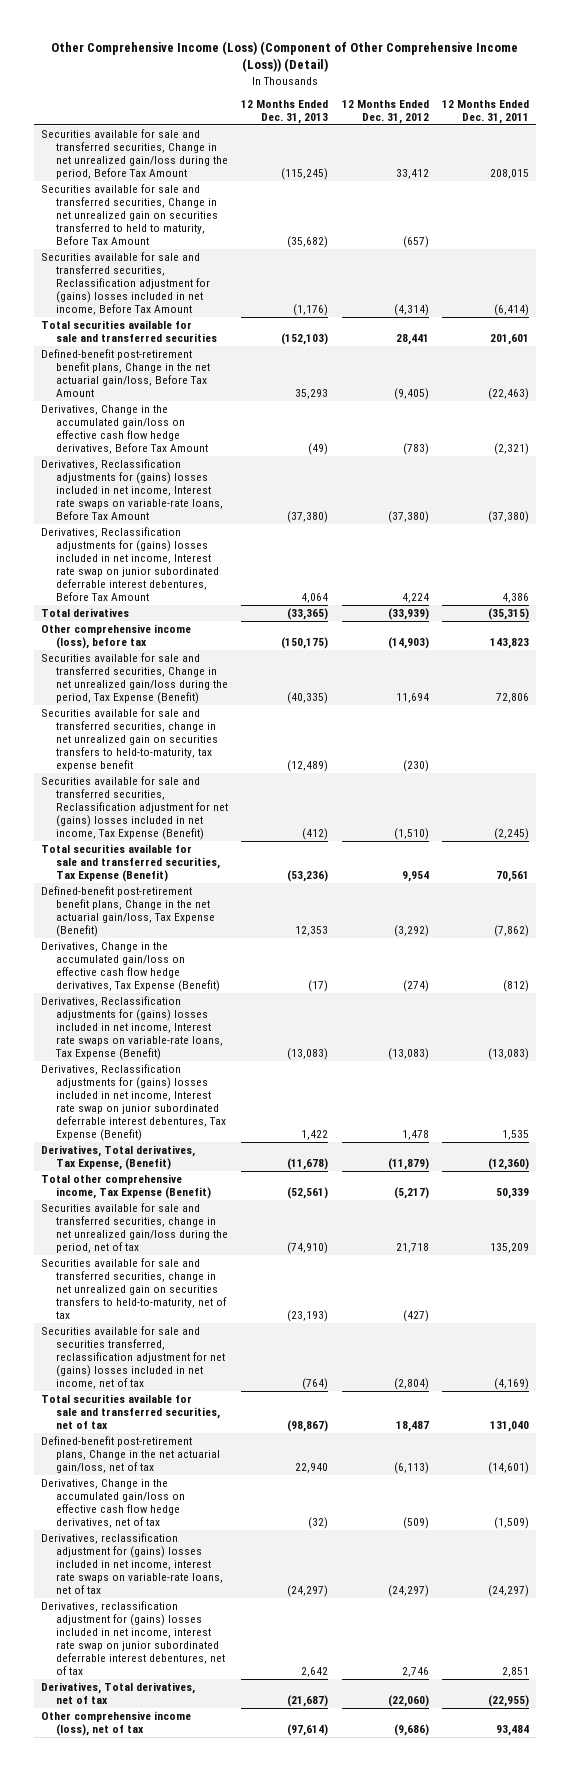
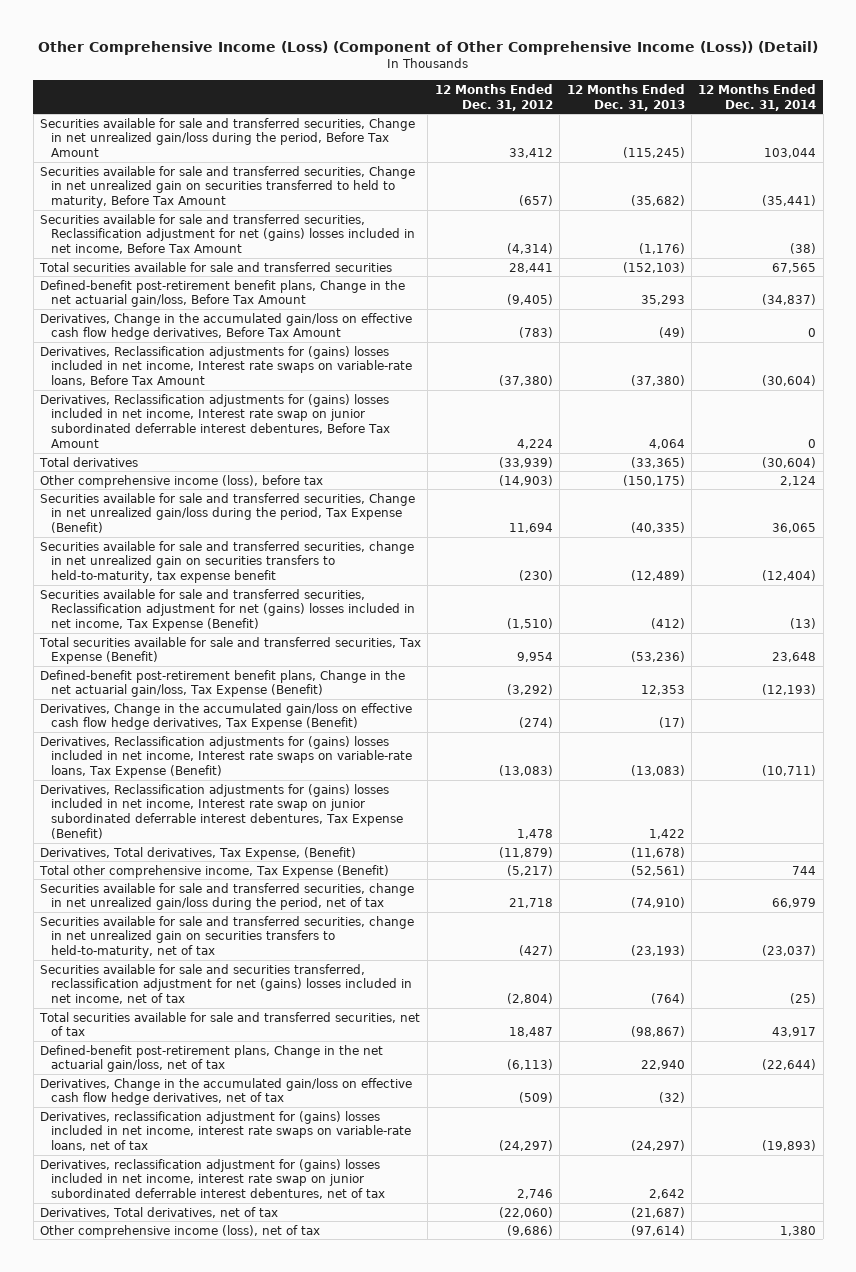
[442,100,530,125] 12 Months Ended Dec. 31, 2011 -> none
none -> [698,83,817,111] 12 Months Ended Dec. 31, 2014
[40,251,211,316] Securities available for sale and transferred securities, Reclassification adjustment for (gains) losses included in net income, Before Tax Amount -> [39,213,416,255] Securities available for sale and transferred securities, Reclassification adjustment for net (gains) losses included in net income, Before Tax Amount

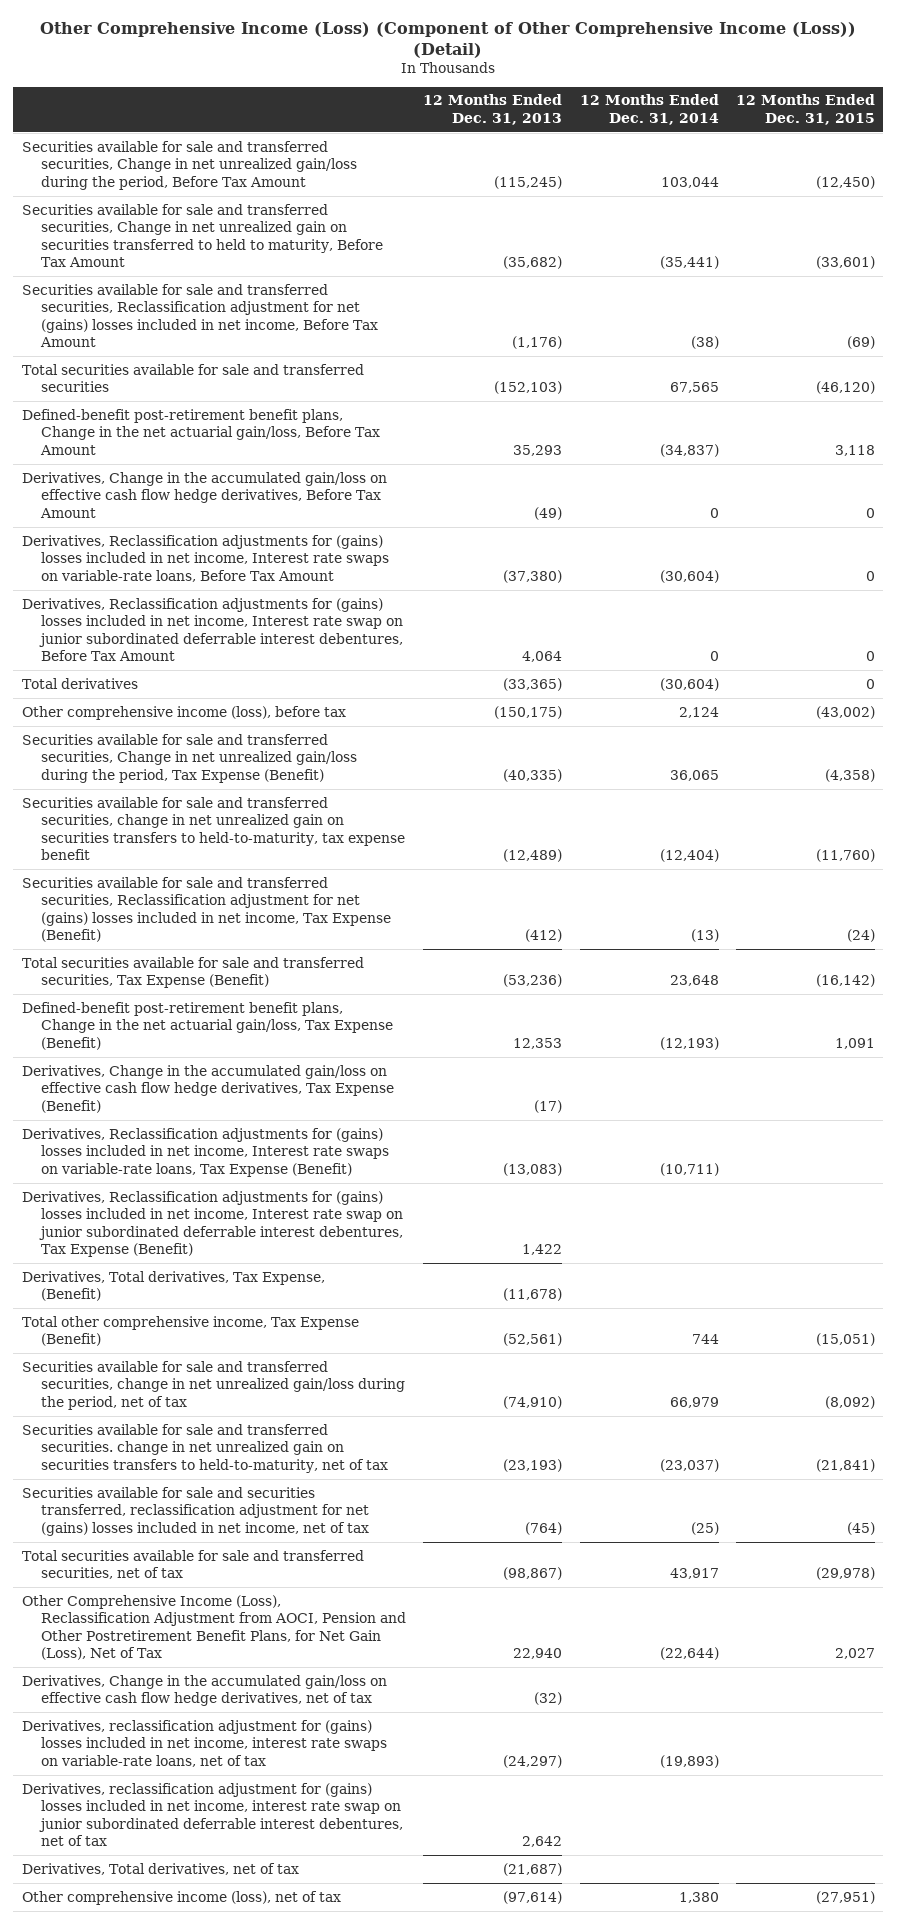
[434,83,553,111] 12 Months Ended Dec. 31, 2012 -> none
none -> [735,94,875,125] 12 Months Ended Dec. 31, 2015
[39,915,414,959] Securities available for sale and transferred securities, change in net unrealized gain on securities transfers to held-to-maturity, net of tax -> [22,1423,389,1473] Securities available for sale and transferred securities. change in net unrealized gain on securities transfers to held-to-maturity, net of tax
[39,1044,383,1073] Defined-benefit post-retirement plans, Change in the net actuarial gain/loss, net of tax -> [22,1594,407,1661] Other Comprehensive Income (Loss), Reclassification Adjustment from AOCI, Pension and Other Postretirement Benefit Plans, for Net Gain (Loss), Net of Tax

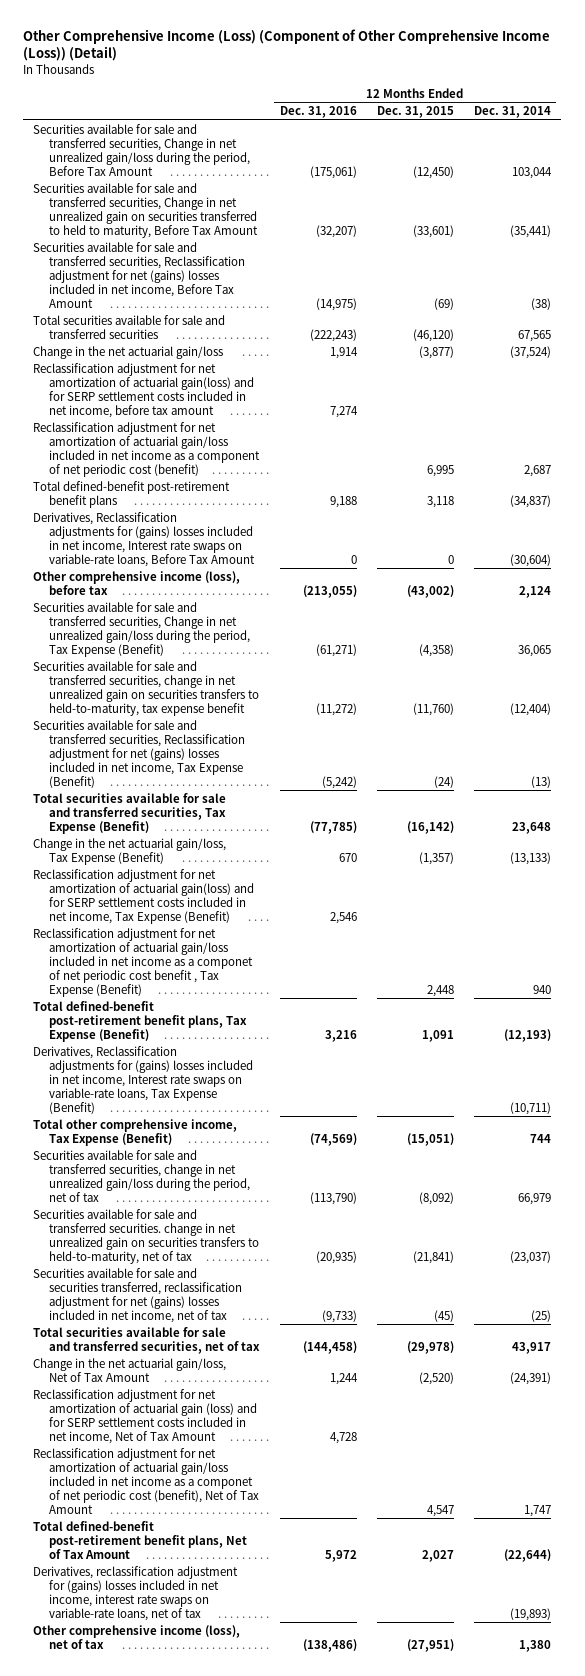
[423,94,563,125] 12 Months Ended Dec. 31, 2013 -> none
none -> [279,106,357,119] Dec. 31, 2016
[22,471,388,518] Derivatives, Change in the accumulated gain/loss on effective cash flow hedge derivatives, Before Tax Amount -> none
none -> [33,345,224,359] Change in the net actuarial gain/loss
none -> [33,362,255,418] Reclassification adjustment for net amortization of actuarial gain(loss) and for SERP settlement costs included in net income, before tax amount
[22,408,381,455] Defined-benefit post-retirement benefit plans, Change in the net actuarial gain/loss, Before Tax Amount -> [33,421,261,477] Reclassification adjustment for net amortization of actuarial gain/loss included in net income as a component of net periodic cost (benefit)
[659,443,719,457] (34,837) -> [524,464,552,477] 2,687
[834,444,875,456] 3,118 -> [426,464,454,477] 6,995
none -> [33,480,231,508] Total defined-benefit post-retirement benefit plans
[22,597,404,662] Derivatives, Reclassification adjustments for (gains) losses included in net income, Interest rate swap on junior subordinated deferrable interest debentures, Before Tax Amount -> none
[22,677,139,689] Total derivatives -> none
[22,1064,395,1113] Derivatives, Change in the accumulated gain/loss on effective cash flow hedge derivatives, Tax Expense (Benefit) -> none
none -> [33,837,227,865] Change in the net actuarial gain/loss, Tax Expense (Benefit)
none -> [33,868,255,924] Reclassification adjustment for net amortization of actuarial gain(loss) and for SERP settlement costs included in net income, Tax Expense (Benefit)
[22,1001,394,1050] Defined-benefit post-retirement benefit plans, Change in the net actuarial gain/loss, Tax Expense (Benefit) -> [33,927,254,997] Reclassification adjustment for net amortization of actuarial gain/loss included in net income as a componet of net periodic cost benefit , Tax Expense (Benefit)
[659,1036,719,1050] (12,193) -> [533,984,552,994] 940
[834,1037,875,1049] 1,091 -> [426,984,454,997] 2,448
none -> [33,1000,248,1042] Total defined-benefit post-retirement benefit plans, Tax Expense (Benefit)
[22,1190,404,1258] Derivatives, Reclassification adjustments for (gains) losses included in net income, Interest rate swap on junior subordinated deferrable interest debentures, Tax Expense (Benefit) -> none
[22,1270,326,1302] Derivatives, Total derivatives, Tax Expense, (Benefit) -> none
[22,1674,388,1707] Derivatives, Change in the accumulated gain/loss on effective cash flow hedge derivatives, net of tax -> none
none -> [33,1357,227,1382] Change in the net actuarial gain/loss, Net of Tax Amount
none -> [33,1388,258,1444] Reclassification adjustment for net amortization of actuarial gain (loss) and for SERP settlement costs included in net income, Net of Tax Amount
[22,1594,407,1661] Other Comprehensive Income (Loss), Reclassification Adjustment from AOCI, Pension and Other Postretirement Benefit Plans, for Net Gain (Loss), Net of Tax -> [33,1447,260,1514] Reclassification adjustment for net amortization of actuarial gain/loss included in net income as a componet of net periodic cost (benefit), Net of Tax Amount
[659,1647,719,1661] (22,644) -> [524,1504,552,1517] 1,747
[834,1648,875,1660] 2,027 -> [426,1504,454,1517] 4,547
none -> [33,1520,248,1559] Total defined-benefit post-retirement benefit plans, Net of Tax Amount
[22,1782,404,1847] Derivatives, reclassification adjustment for (gains) losses included in net income, interest rate swap on junior subordinated deferrable interest debentures, net of tax -> none
[22,1862,300,1875] Derivatives, Total derivatives, net of tax -> none

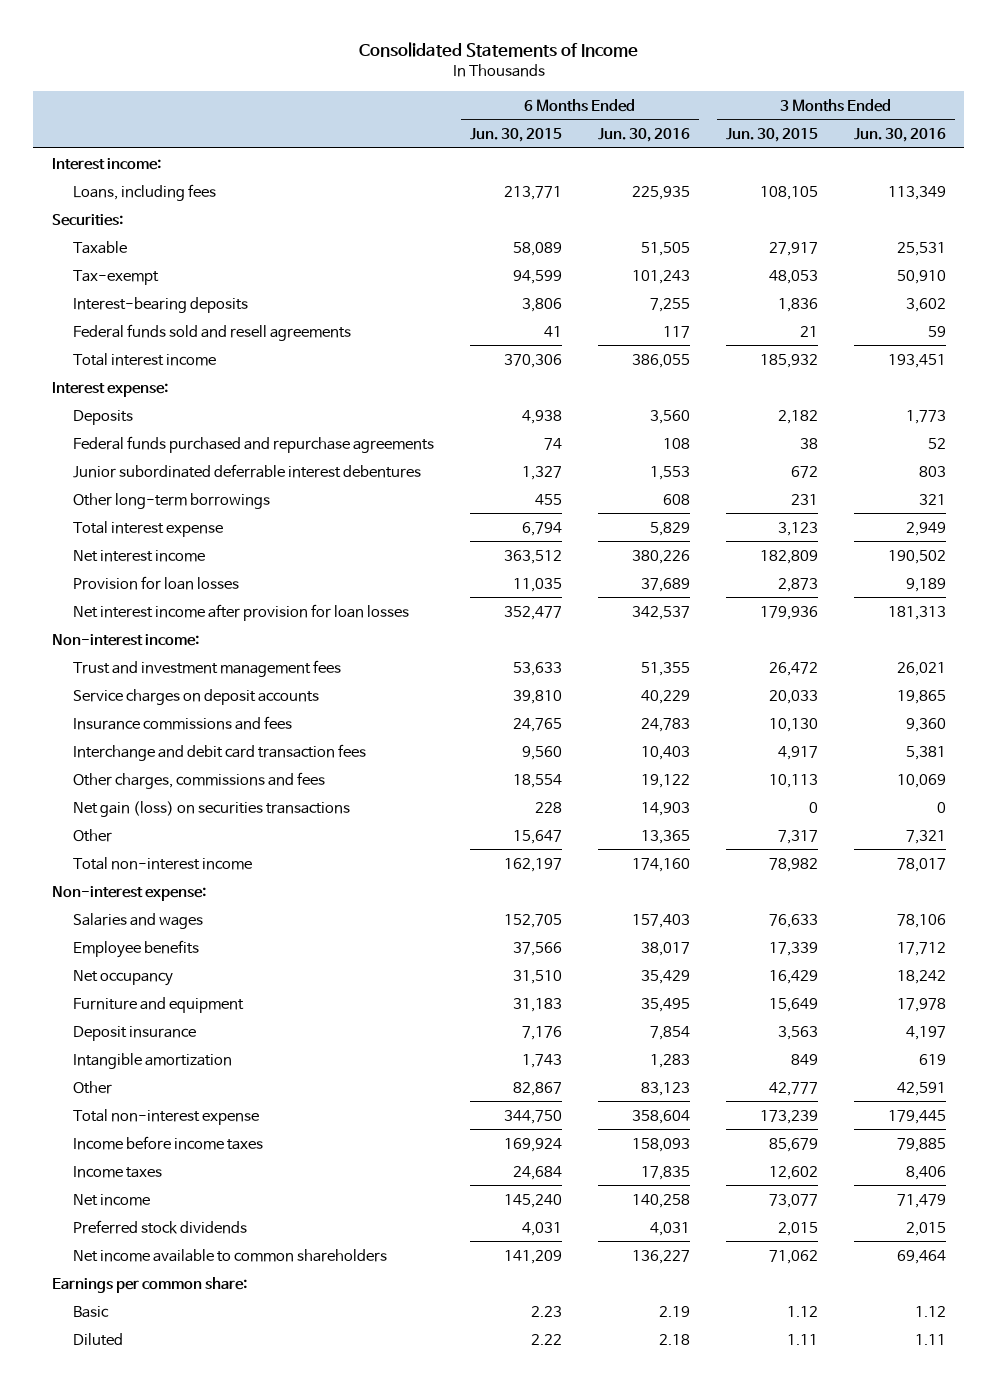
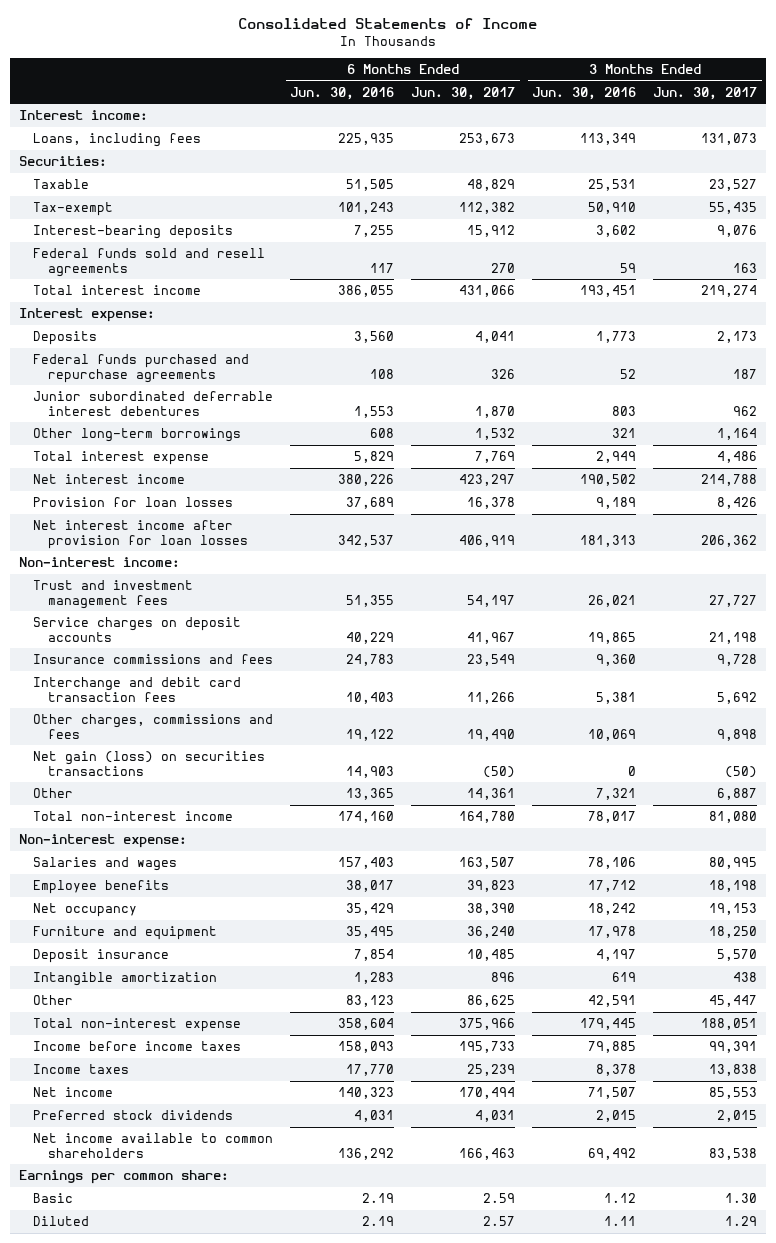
[469,127,562,142] Jun. 30, 2015 -> none
[725,127,818,142] Jun. 30, 2015 -> none
none -> [411,86,516,100] Jun. 30, 2017
none -> [653,86,758,100] Jun. 30, 2017
[640,1165,690,1180] 17,835 -> [346,1063,395,1076] 17,770
[905,1165,946,1180] 8,406 -> [596,1063,637,1076] 8,378
[631,1193,690,1208] 140,258 -> [338,1086,395,1099] 140,323
[896,1193,946,1208] 71,479 -> [588,1086,637,1099] 71,507
[631,1249,690,1264] 136,227 -> [338,1147,395,1160] 136,292
[896,1249,946,1264] 69,464 -> [588,1147,637,1160] 69,492
[658,1333,690,1345] 2.18 -> [362,1215,395,1226] 2.19

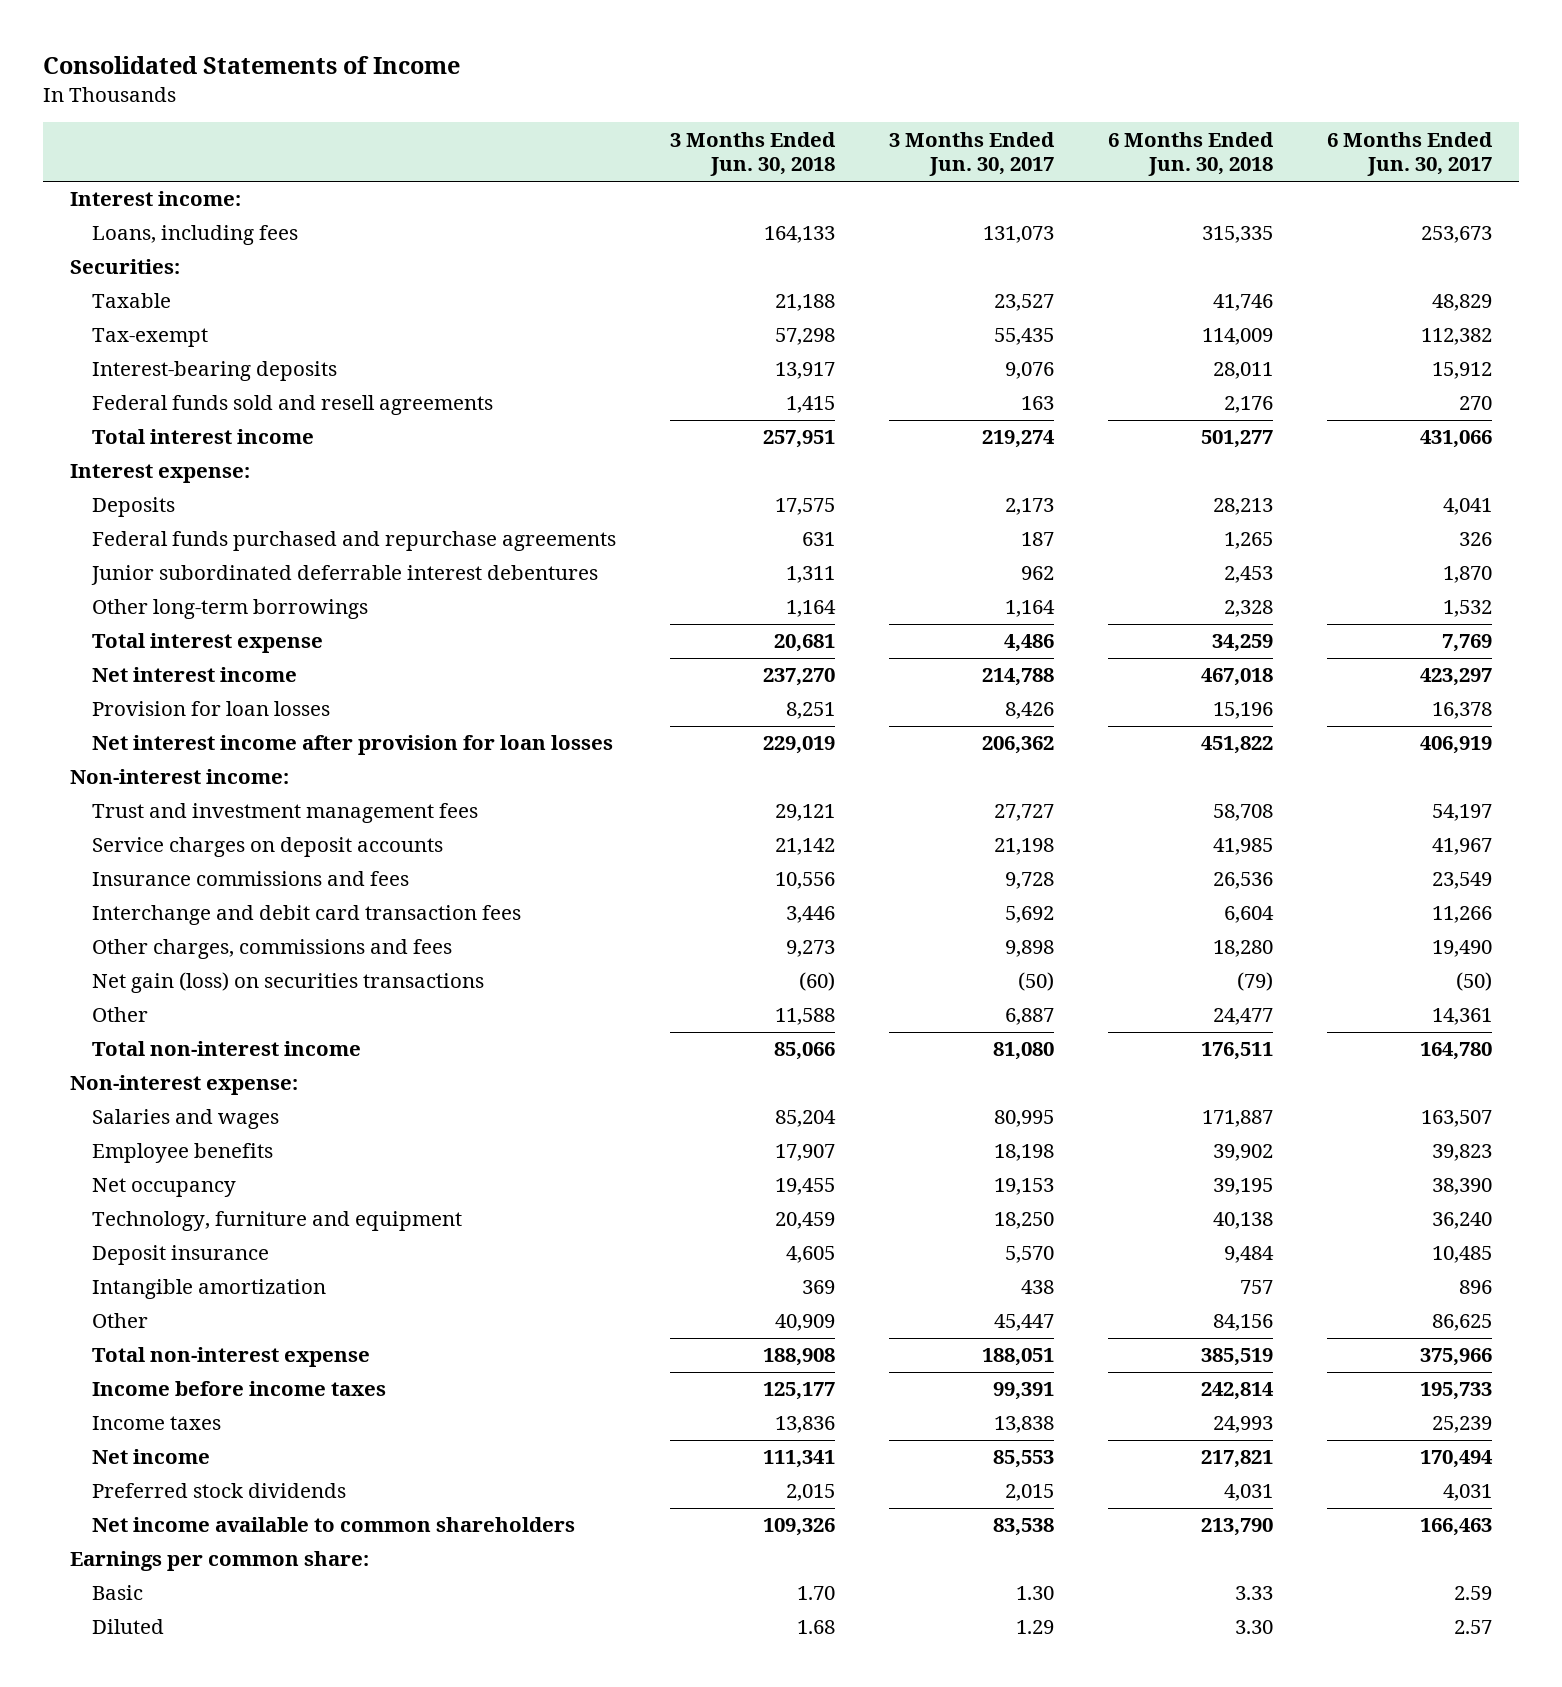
[290,86,395,100] Jun. 30, 2016 -> none
[532,86,637,100] Jun. 30, 2016 -> none
none -> [669,131,836,177] 3 Months Ended Jun. 30, 2018
none -> [1108,131,1275,177] 6 Months Ended Jun. 30, 2018
[33,925,218,940] Furniture and equipment -> [91,1211,462,1232] Technology, furniture and equipment

